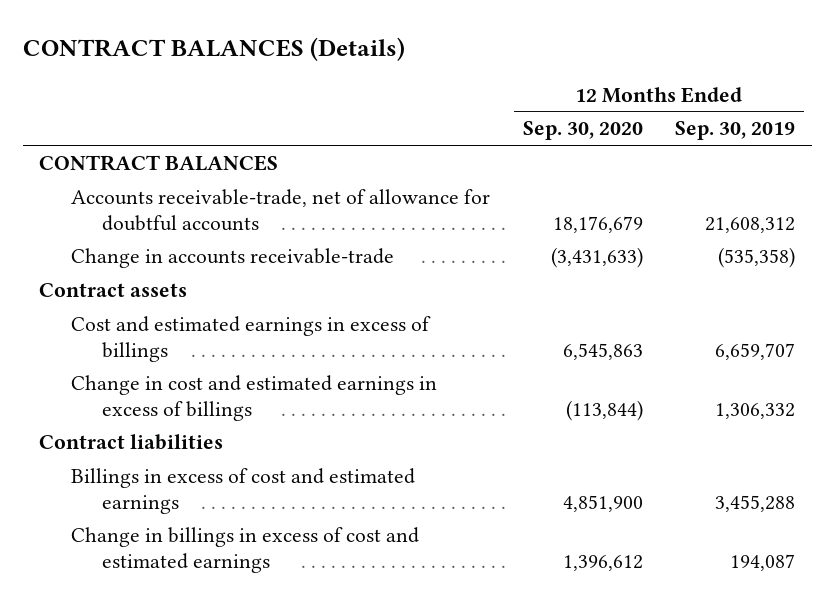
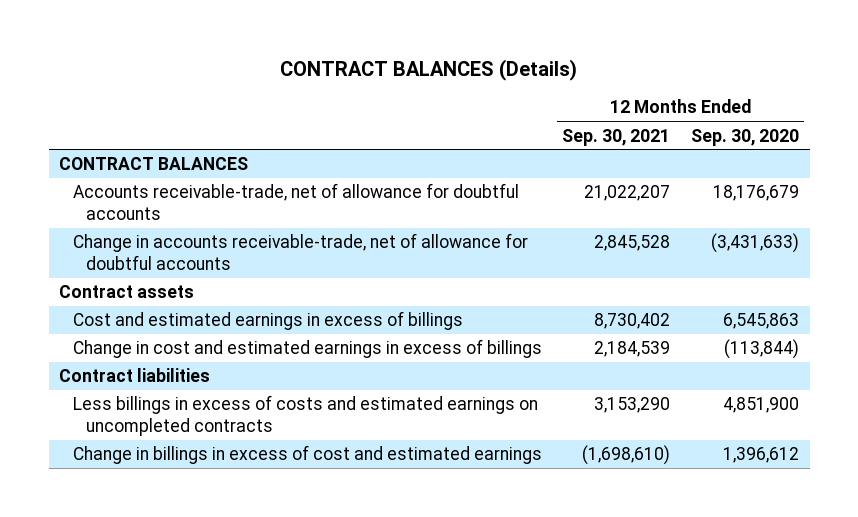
[675,121,796,141] Sep. 30, 2019 -> none
none -> [562,128,671,146] Sep. 30, 2021
[70,247,394,268] Change in accounts receivable-trade -> [72,233,528,270] Change in accounts receivable-trade, net of allowance for doubtful accounts
[70,467,415,514] Billings in excess of cost and estimated earnings -> [72,395,538,436] Less billings in excess of costs and estimated earnings on uncompleted contracts

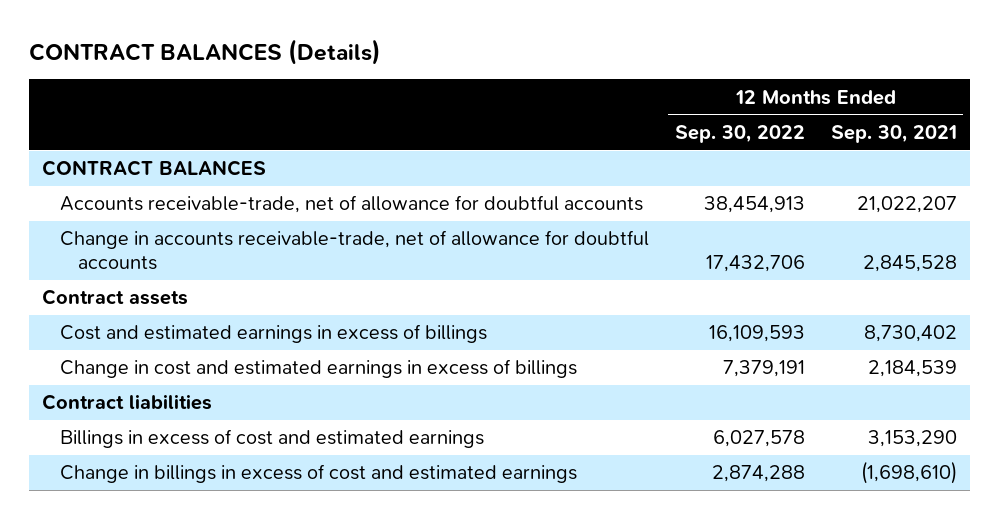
[691,128,800,146] Sep. 30, 2020 -> none
none -> [674,124,805,143] Sep. 30, 2022
[72,395,538,436] Less billings in excess of costs and estimated earnings on uncompleted contracts -> [60,429,485,449] Billings in excess of cost and estimated earnings

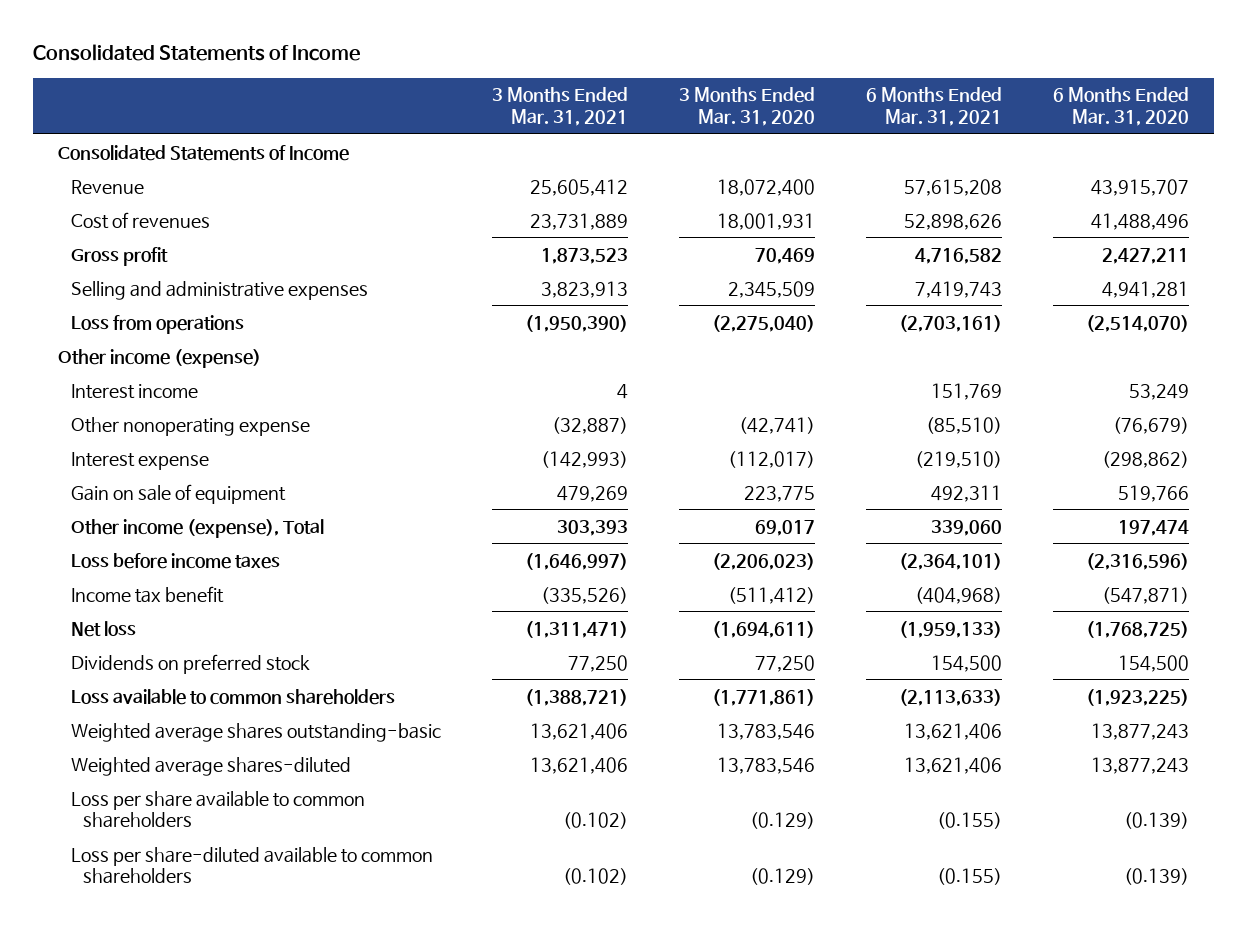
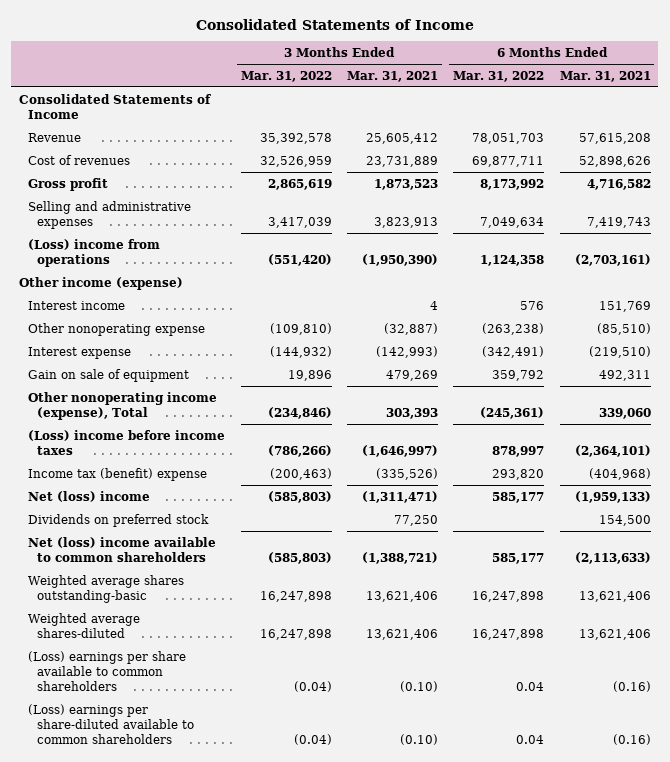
[678,87,815,126] 3 Months Ended Mar. 31, 2020 -> none
[1052,87,1189,126] 6 Months Ended Mar. 31, 2020 -> none
none -> [240,70,332,82] Mar. 31, 2022
none -> [453,70,545,82] Mar. 31, 2022
[70,314,244,334] Loss from operations -> [28,238,161,267] (Loss) income from operations
[70,518,324,538] Other income (expense), Total -> [28,391,218,420] Other nonoperating income (expense), Total
[70,552,280,569] Loss before income taxes -> [28,429,226,455] (Loss) income before income taxes
[70,585,224,603] Income tax benefit -> [28,467,208,481] Income tax (benefit) expense
[70,620,136,637] Net loss -> [28,490,151,502] Net (loss) income
[70,688,395,705] Loss available to common shareholders -> [28,536,217,562] Net (loss) income available to common shareholders
[70,790,365,829] Loss per share available to common shareholders -> [28,650,187,691] (Loss) earnings per share available to common shareholders
[562,812,628,830] (0.102) -> [399,680,438,692] (0.10)
[936,812,1002,830] (0.155) -> [612,680,651,692] (0.16)
[70,846,433,885] Loss per share-diluted available to common shareholders -> [28,703,195,744] (Loss) earnings per share-diluted available to common shareholders
[562,868,628,886] (0.102) -> [399,733,438,745] (0.10)
[936,868,1002,886] (0.155) -> [612,733,651,745] (0.16)

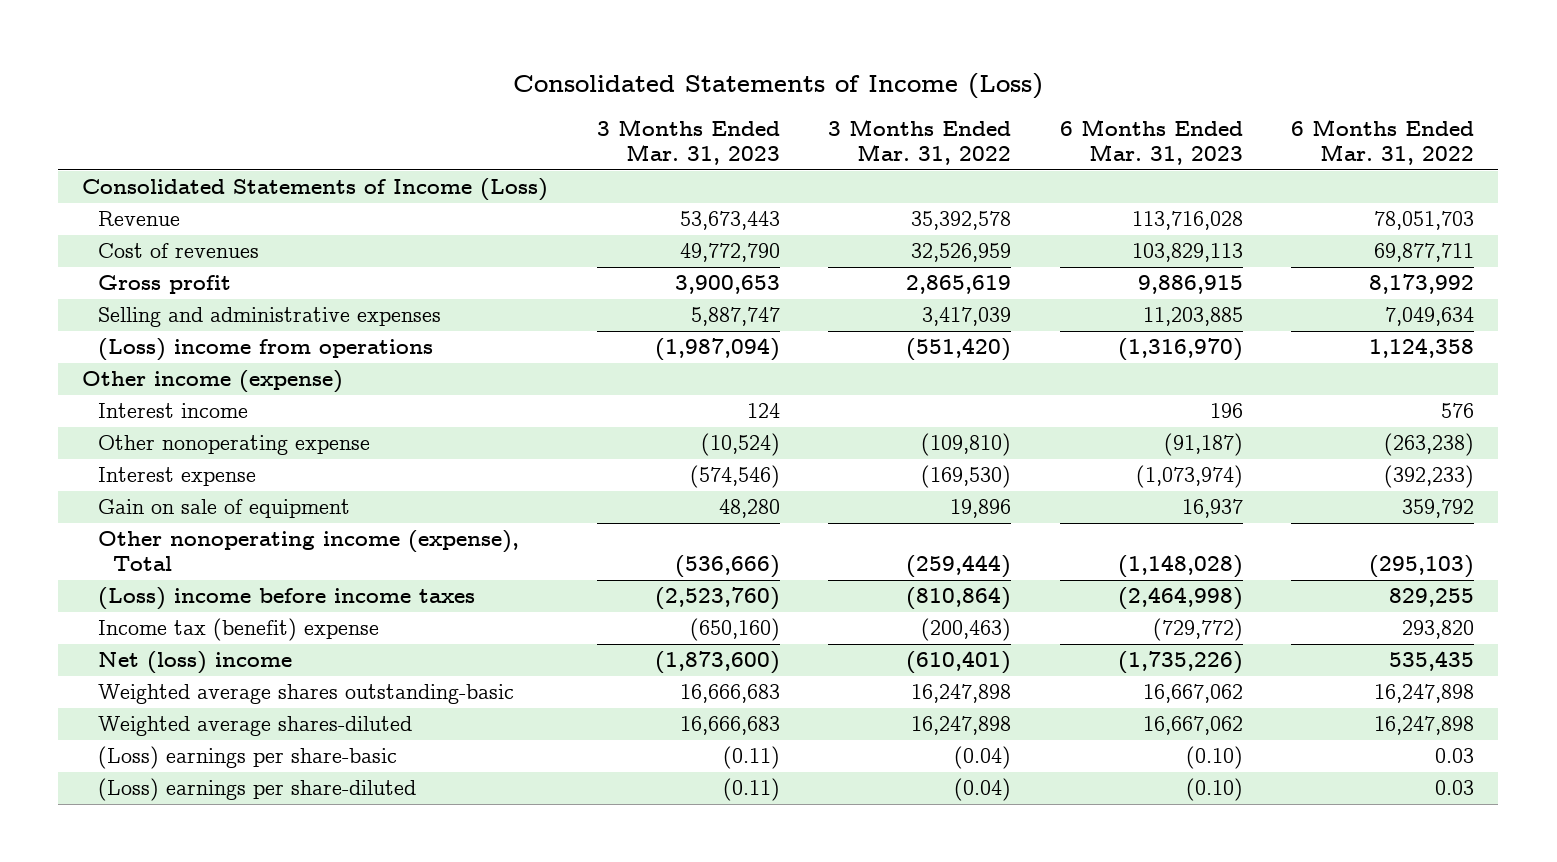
[195,18,474,30] Consolidated Statements of Income -> [513,72,1044,99] Consolidated Statements of Income (Loss)
[346,70,438,82] Mar. 31, 2021 -> none
[559,70,651,82] Mar. 31, 2021 -> none
none -> [596,119,780,166] 3 Months Ended Mar. 31, 2023
none -> [1059,119,1243,166] 6 Months Ended Mar. 31, 2023
[19,93,212,119] Consolidated Statements of Income -> [82,178,549,202] Consolidated Statements of Income (Loss)
[269,345,332,358] (144,932) -> [921,465,1012,489] (169,530)
[482,345,545,358] (342,491) -> [1384,465,1475,489] (392,233)
[267,406,332,419] (234,846) -> [906,555,1012,579] (259,444)
[480,406,545,419] (245,361) -> [1369,555,1475,579] (295,103)
[267,444,332,457] (786,266) -> [906,587,1012,611] (810,864)
[492,445,545,457] 878,997 -> [1389,588,1475,608] 829,255
[28,513,210,527] Dividends on preferred stock -> none
[28,536,217,562] Net (loss) income available to common shareholders -> none
[267,490,332,503] (585,803) -> [906,651,1012,675] (610,401)
[492,491,545,503] 585,177 -> [1389,651,1475,672] 535,435
[28,650,187,691] (Loss) earnings per share available to common shareholders -> [97,746,397,770] (Loss) earnings per share-basic
[516,681,545,691] 0.04 -> [1435,748,1475,764] 0.03
[28,703,195,744] (Loss) earnings per share-diluted available to common shareholders -> [97,778,416,802] (Loss) earnings per share-diluted
[516,734,545,744] 0.04 -> [1435,780,1475,796] 0.03

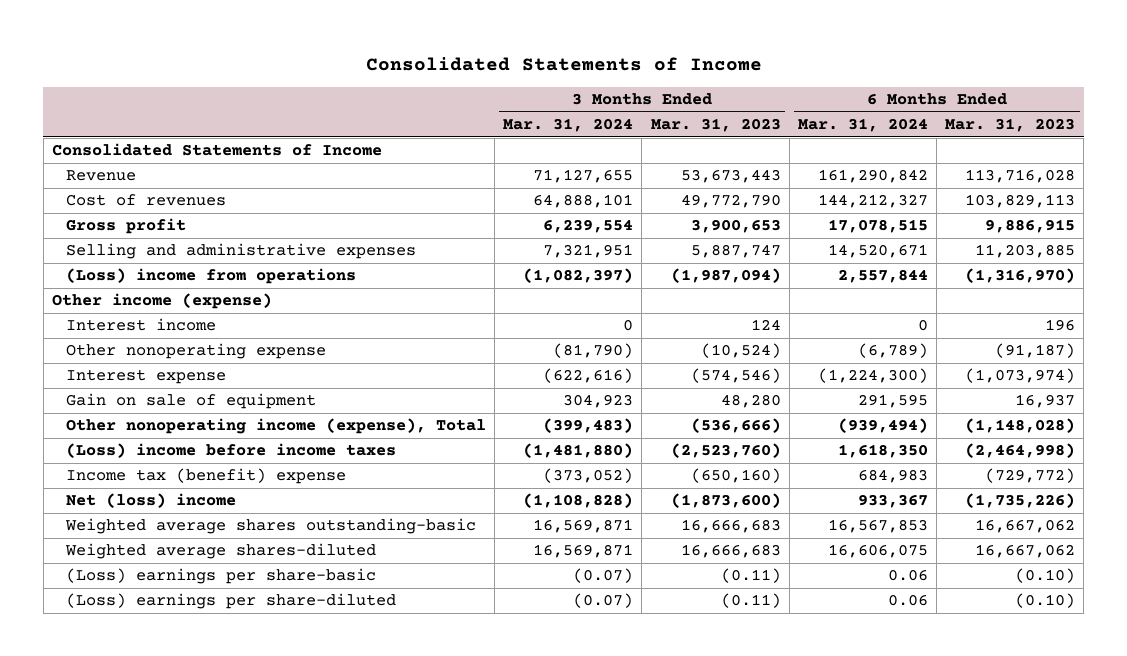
[513,72,1044,99] Consolidated Statements of Income (Loss) -> [365,56,762,71] Consolidated Statements of Income
[828,119,1012,166] 3 Months Ended Mar. 31, 2022 -> none
[1291,119,1475,166] 6 Months Ended Mar. 31, 2022 -> none
none -> [503,118,634,133] Mar. 31, 2024
none -> [797,118,928,133] Mar. 31, 2024
[82,178,549,202] Consolidated Statements of Income (Loss) -> [51,143,382,157] Consolidated Statements of Income

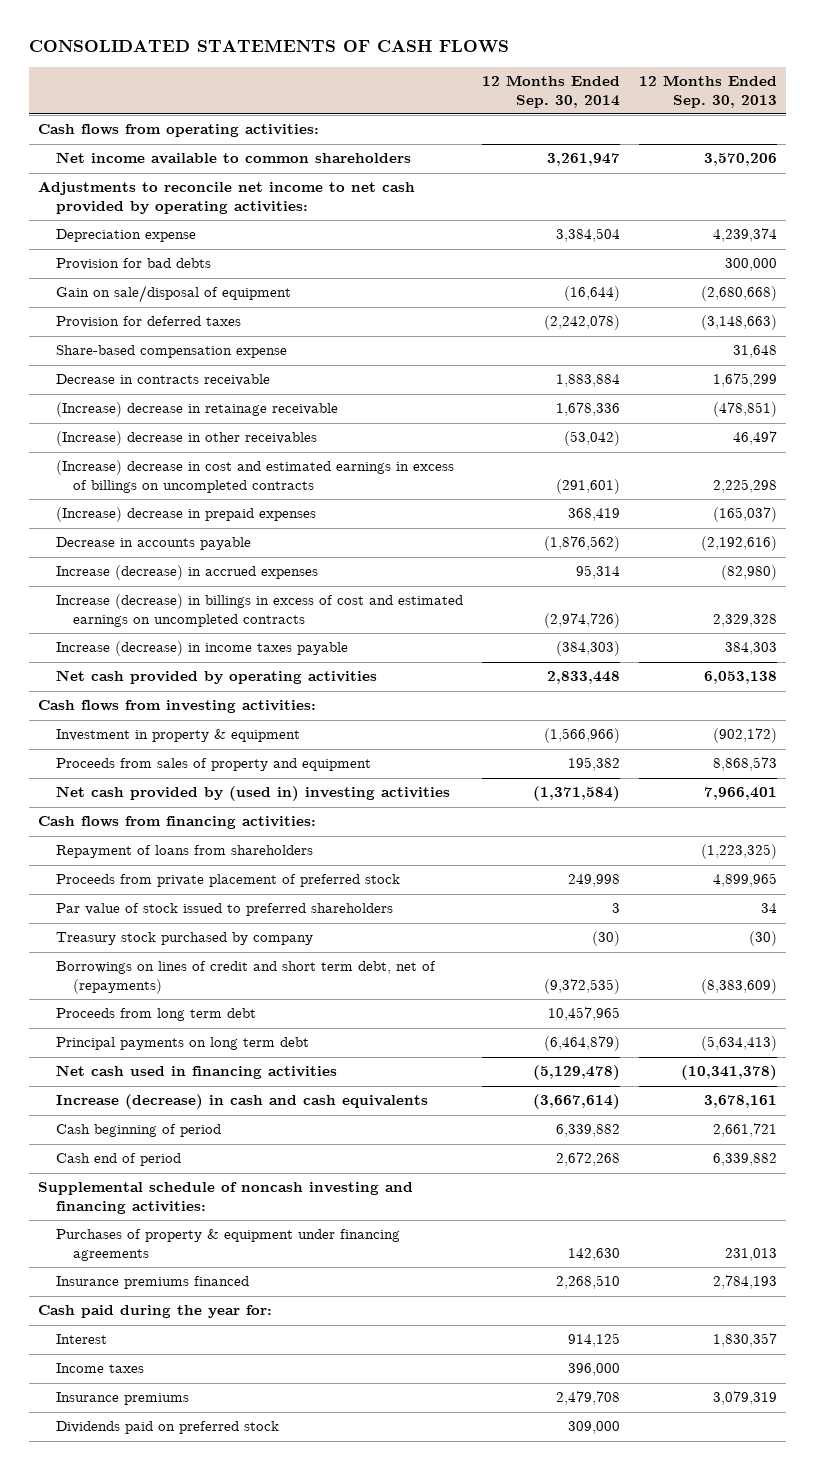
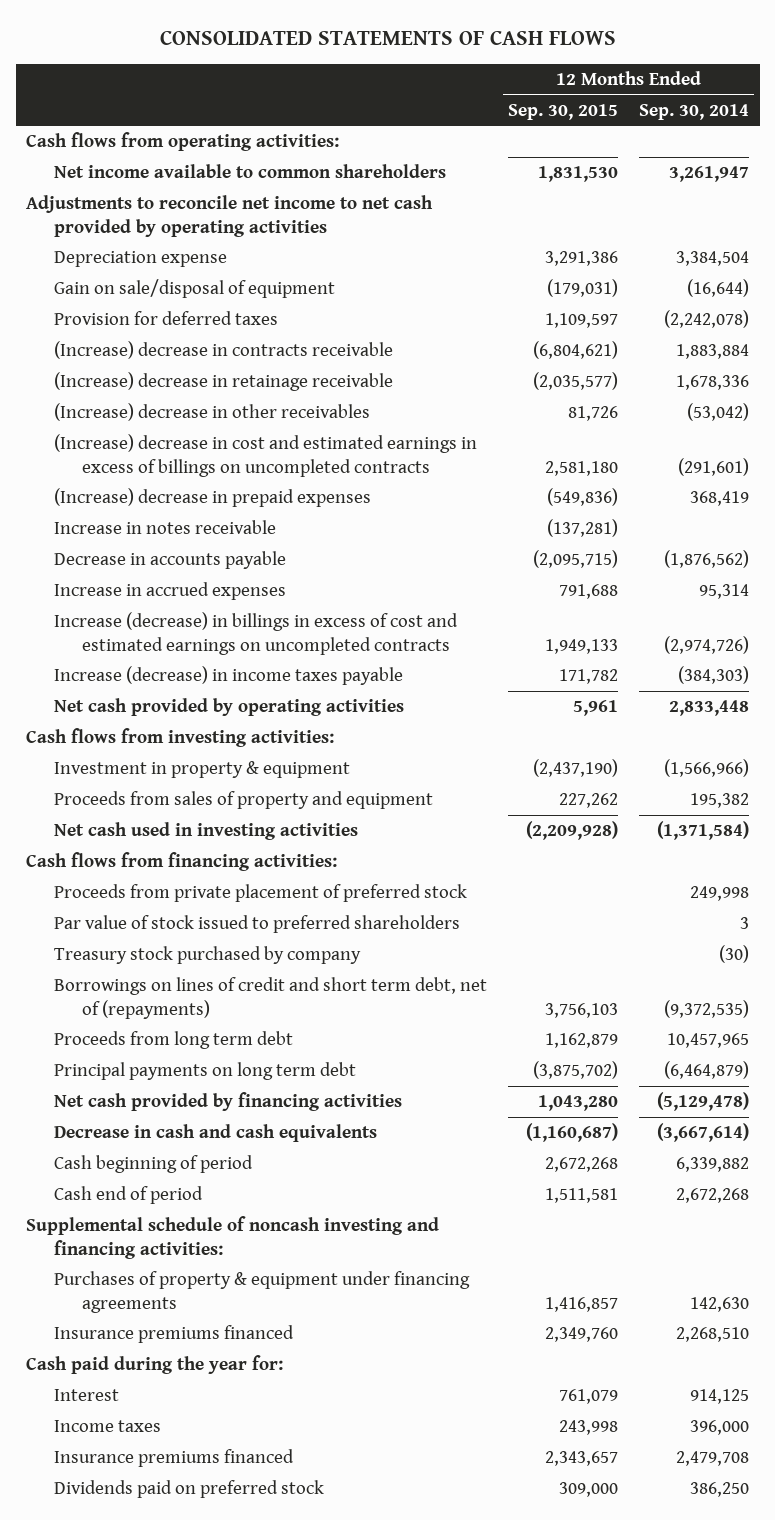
[638,75,777,108] 12 Months Ended Sep. 30, 2013 -> none
none -> [508,103,619,120] Sep. 30, 2015
[38,181,416,214] Adjustments to reconcile net income to net cash provided by operating activities: -> [26,195,434,238] Adjustments to reconcile net income to net cash provided by operating activities
[55,258,211,271] Provision for bad debts -> none
[55,345,287,359] Share-based compensation expense -> none
[55,374,270,387] Decrease in contracts receivable -> [54,341,394,360] (Increase) decrease in contracts receivable
none -> [54,520,277,535] Increase in notes receivable
[55,565,318,581] Increase (decrease) in accrued expenses -> [54,582,287,601] Increase in accrued expenses
[55,786,450,802] Net cash provided by (used in) investing activities -> [54,822,359,841] Net cash used in investing activities
[55,845,313,859] Repayment of loans from shareholders -> none
[55,1065,337,1080] Net cash used in financing activities -> [54,1092,403,1112] Net cash provided by financing activities
[55,1094,428,1110] Increase (decrease) in cash and cash equivalents -> [54,1124,378,1143] Decrease in cash and cash equivalents
[55,1392,189,1406] Insurance premiums -> [54,1449,295,1468] Insurance premiums financed
[567,1421,620,1435] 309,000 -> [690,1482,750,1498] 386,250

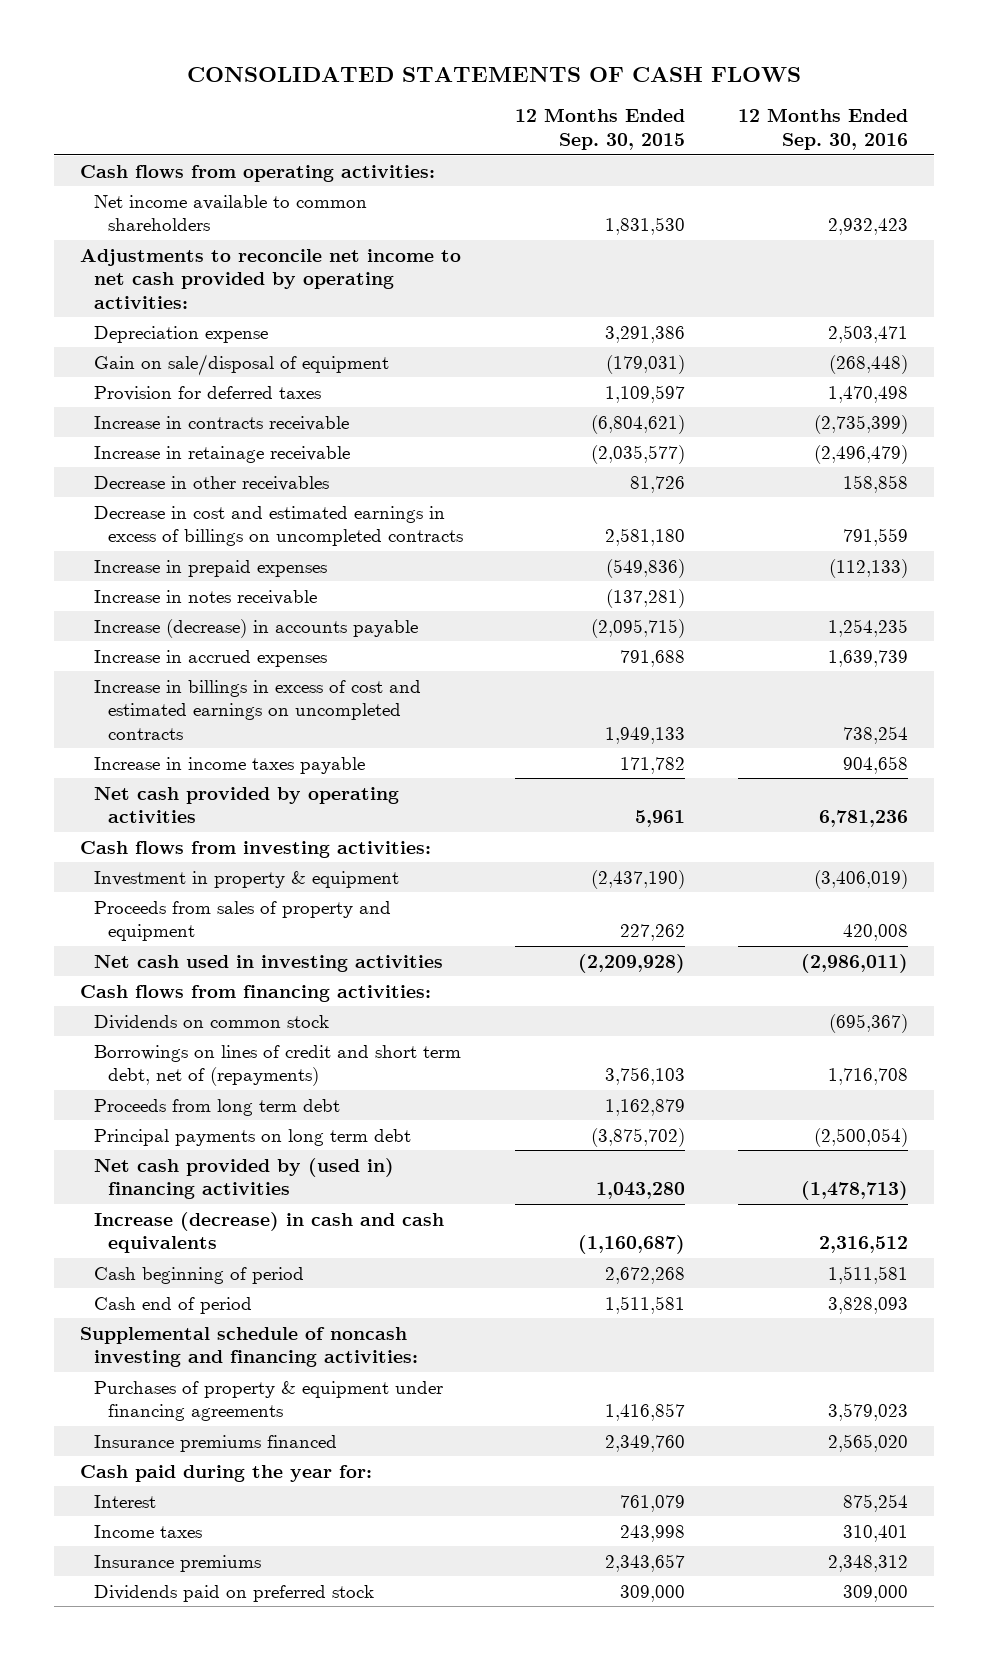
[639,103,750,120] Sep. 30, 2014 -> none
none -> [737,108,908,150] 12 Months Ended Sep. 30, 2016
[26,195,434,238] Adjustments to reconcile net income to net cash provided by operating activities -> [79,248,461,309] Adjustments to reconcile net income to net cash provided by operating activities:
[54,341,394,360] (Increase) decrease in contracts receivable -> [93,415,349,431] Increase in contracts receivable
[54,372,394,392] (Increase) decrease in retainage receivable -> [93,445,350,463] Increase in retainage receivable
[54,403,371,422] (Increase) decrease in other receivables -> [93,475,329,491] Decrease in other receivables
[54,434,478,478] (Increase) decrease in cost and estimated earnings in excess of billings on uncompleted contracts -> [93,505,463,547] Decrease in cost and estimated earnings in excess of billings on uncompleted contracts
[54,488,372,508] (Increase) decrease in prepaid expenses -> [93,559,327,577] Increase in prepaid expenses
[54,551,287,570] Decrease in accounts payable -> [93,618,418,638] Increase (decrease) in accounts payable
[54,612,459,656] Increase (decrease) in billings in excess of cost and estimated earnings on uncompleted contracts -> [93,679,421,740] Increase in billings in excess of cost and estimated earnings on uncompleted contracts
[54,666,404,686] Increase (decrease) in income taxes payable -> [93,756,365,774] Increase in income taxes payable
[54,884,468,903] Proceeds from private placement of preferred stock -> none
[54,915,461,934] Par value of stock issued to preferred shareholders -> none
[54,946,362,965] Treasury stock purchased by company -> none
none -> [93,1014,329,1030] Dividends on common stock
[54,1092,403,1112] Net cash provided by financing activities -> [93,1157,394,1200] Net cash provided by (used in) financing activities
[54,1124,378,1143] Decrease in cash and cash equivalents -> [93,1211,444,1254] Increase (decrease) in cash and cash equivalents
[54,1449,295,1468] Insurance premiums financed -> [93,1554,261,1572] Insurance premiums

